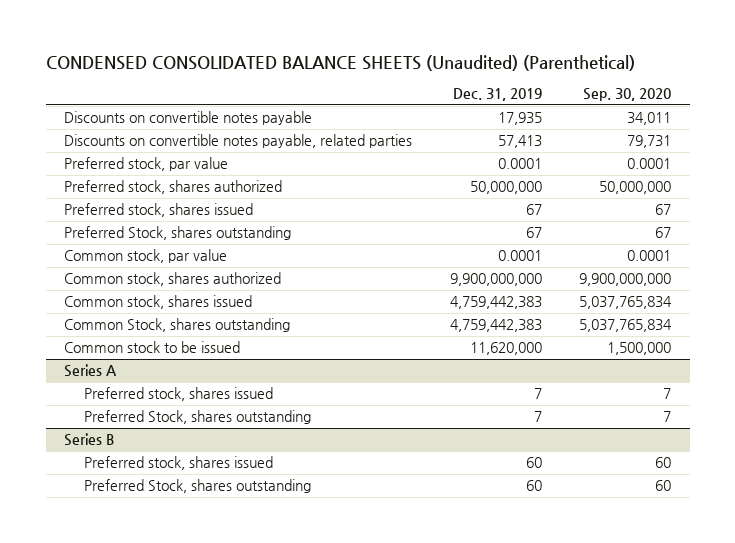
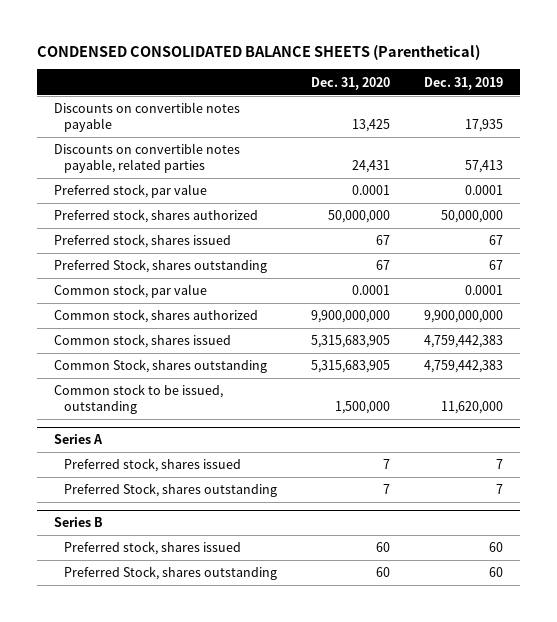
[45,54,635,71] CONDENSED CONSOLIDATED BALANCE SHEETS (Unaudited) (Parenthetical) -> [37,44,481,60] CONDENSED CONSOLIDATED BALANCE SHEETS (Parenthetical)
[582,88,671,102] Sep. 30, 2020 -> none
none -> [310,76,390,90] Dec. 31, 2020
[64,341,241,354] Common stock to be issued -> [54,384,224,415] Common stock to be issued, outstanding

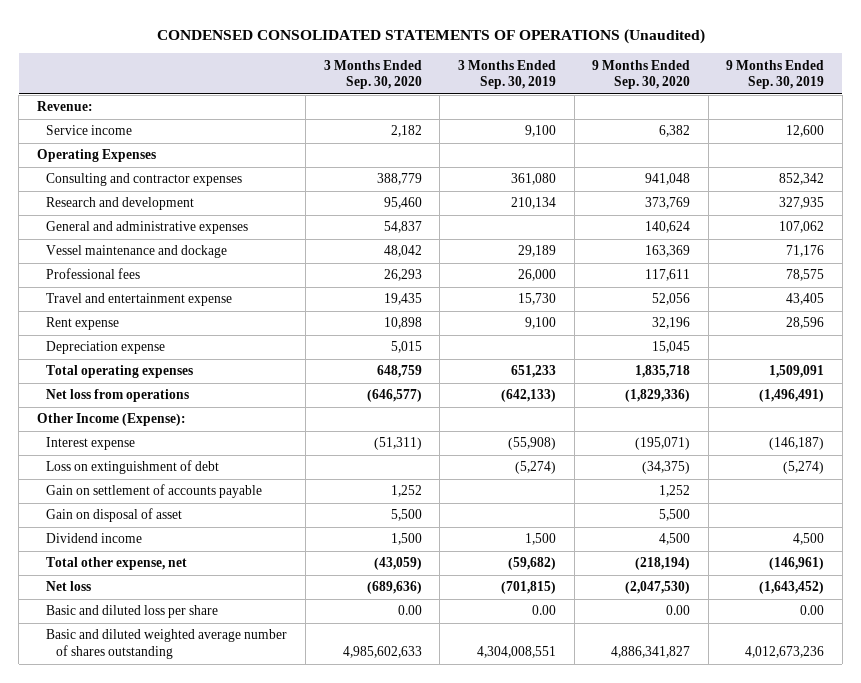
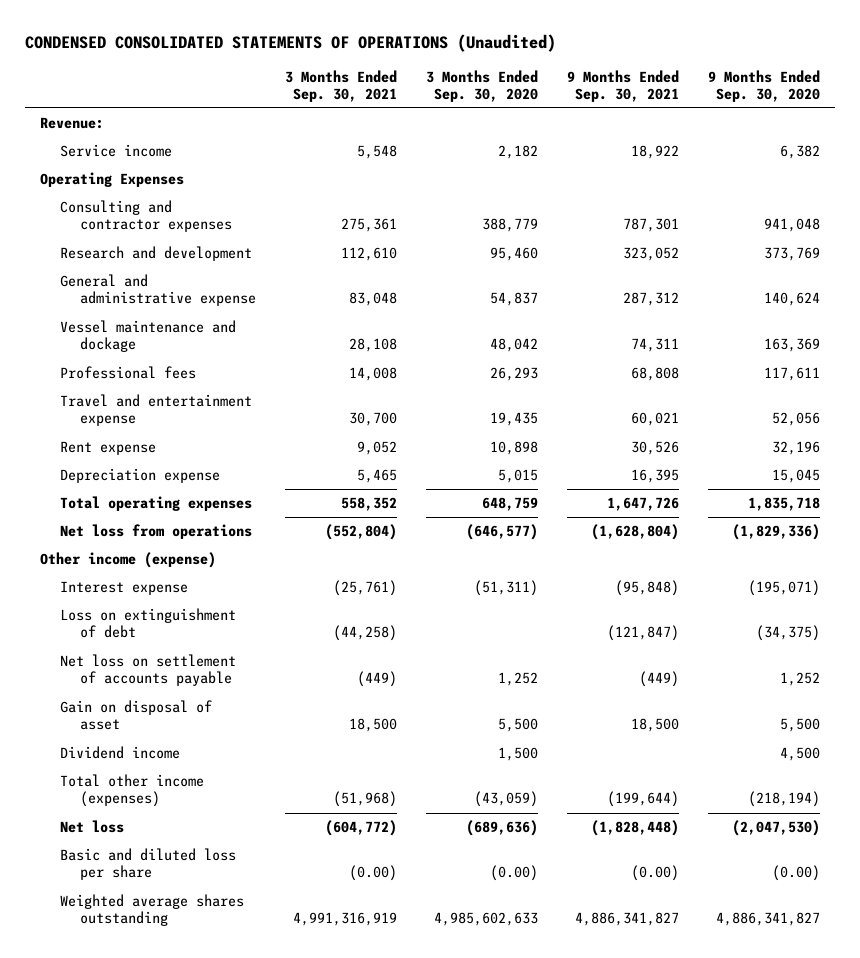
[457,59,556,90] 3 Months Ended Sep. 30, 2019 -> none
[726,59,825,90] 9 Months Ended Sep. 30, 2019 -> none
none -> [284,69,397,102] 3 Months Ended Sep. 30, 2021
none -> [567,69,680,102] 9 Months Ended Sep. 30, 2021
[46,221,249,235] General and administrative expenses -> [59,274,256,307] General and administrative expense
[36,413,186,427] Other Income (Expense): -> [39,552,216,569] Other income (expense)
[46,484,263,499] Gain on settlement of accounts payable -> [59,654,236,687] Net loss on settlement of accounts payable
[46,557,188,571] Total other expense, net -> [59,774,204,808] Total other income (expenses)
[397,605,422,616] 0.00 -> [489,865,538,882] (0.00)
[666,605,691,616] 0.00 -> [772,865,821,882] (0.00)
[46,629,288,659] Basic and diluted weighted average number of shares outstanding -> [59,894,244,927] Weighted average shares outstanding

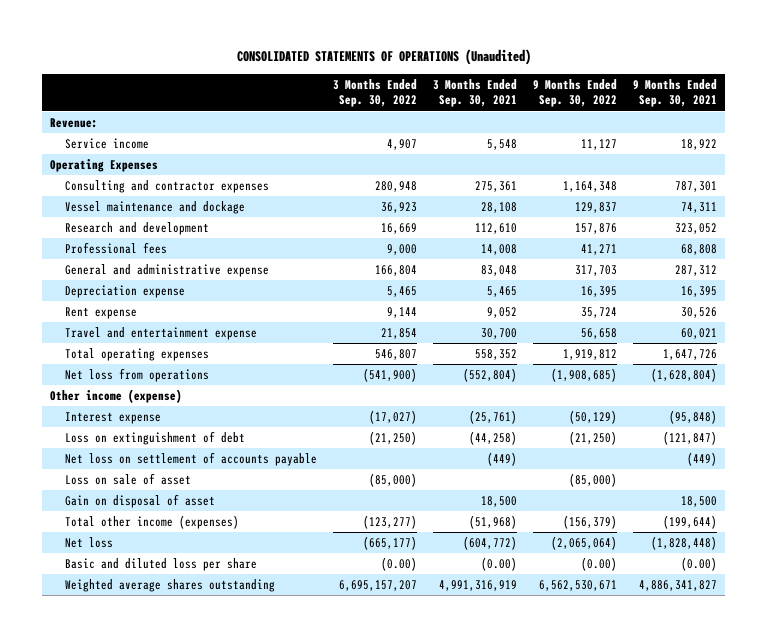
[25,33,557,52] CONDENSED CONSOLIDATED STATEMENTS OF OPERATIONS (Unaudited) -> [236,49,531,66] CONSOLIDATED STATEMENTS OF OPERATIONS (Unaudited)
[425,69,538,102] 3 Months Ended Sep. 30, 2020 -> none
[708,69,821,102] 9 Months Ended Sep. 30, 2020 -> none
none -> [333,78,418,108] 3 Months Ended Sep. 30, 2022
none -> [533,78,618,108] 9 Months Ended Sep. 30, 2022
[59,246,252,262] Research and development -> [65,221,210,235] Research and development
[59,274,256,307] General and administrative expense -> [65,263,270,277] General and administrative expense
[59,441,156,456] Rent expense -> [65,306,138,319] Rent expense
[59,394,252,427] Travel and entertainment expense -> [65,326,258,340] Travel and entertainment expense
none -> [65,472,192,485] Loss on sale of asset
[59,746,180,760] Dividend income -> none

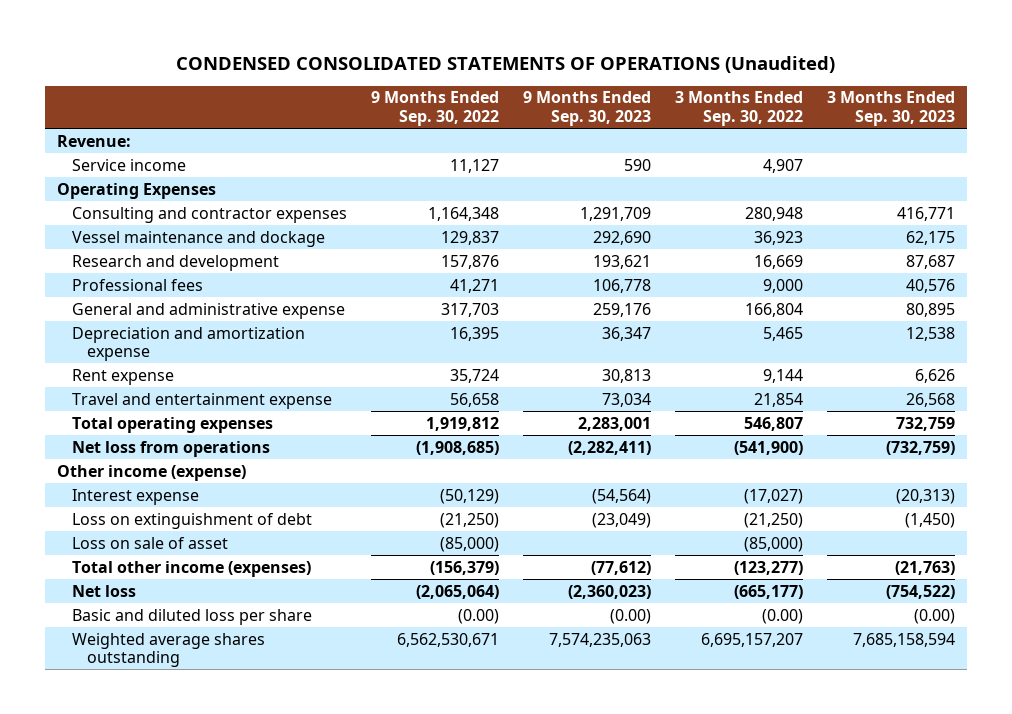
[236,49,531,66] CONSOLIDATED STATEMENTS OF OPERATIONS (Unaudited) -> [176,55,836,73] CONDENSED CONSOLIDATED STATEMENTS OF OPERATIONS (Unaudited)
[433,78,518,108] 3 Months Ended Sep. 30, 2021 -> none
[633,78,718,108] 9 Months Ended Sep. 30, 2021 -> none
none -> [523,91,652,126] 9 Months Ended Sep. 30, 2023
none -> [826,91,955,126] 3 Months Ended Sep. 30, 2023
[65,284,186,298] Depreciation expense -> [72,326,306,362] Depreciation and amortization expense
[65,451,318,466] Net loss on settlement of accounts payable -> none
[65,493,216,508] Gain on disposal of asset -> none

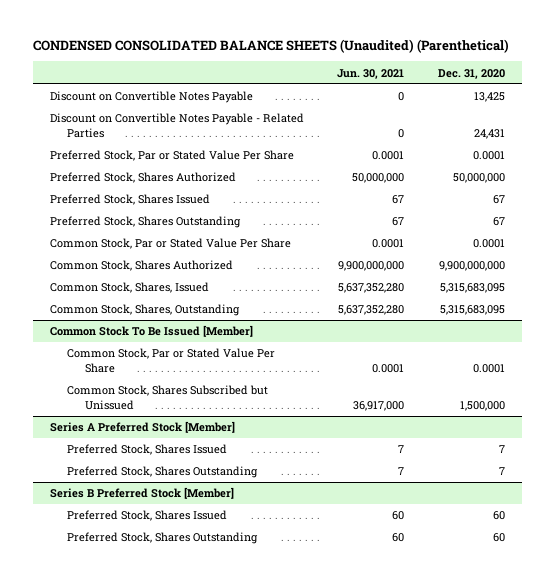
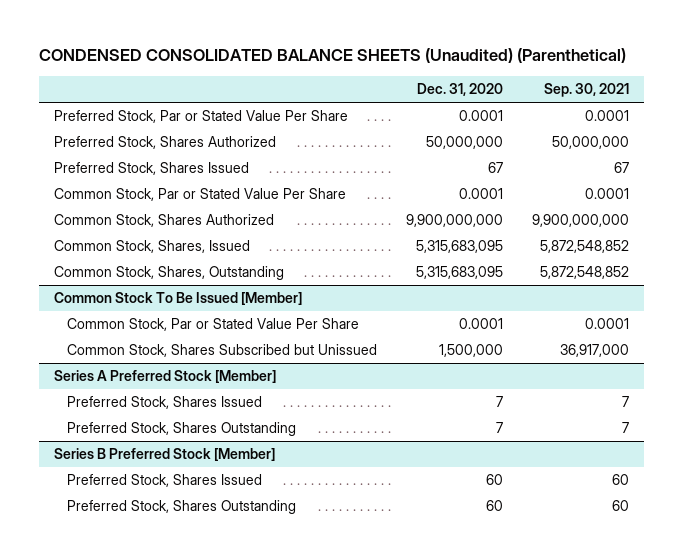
[337,68,405,79] Jun. 30, 2021 -> none
none -> [544,82,630,97] Sep. 30, 2021
[49,91,253,104] Discount on Convertible Notes Payable -> none
[49,113,304,138] Discount on Convertible Notes Payable - Related Parties -> none
[49,216,241,229] Preferred Stock, Shares Outstanding -> none

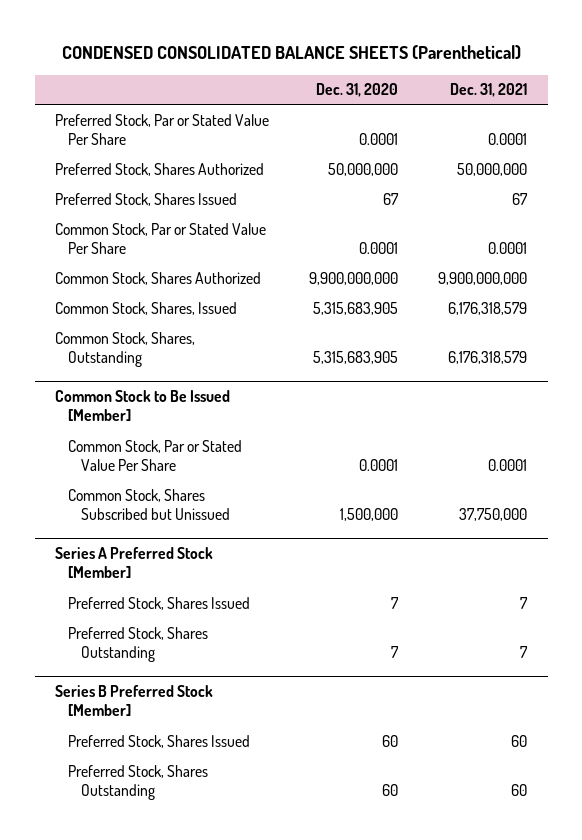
[39,48,627,64] CONDENSED CONSOLIDATED BALANCE SHEETS (Unaudited) (Parenthetical) -> [62,44,522,60] CONDENSED CONSOLIDATED BALANCE SHEETS (Parenthetical)
[544,82,630,97] Sep. 30, 2021 -> none
none -> [450,83,528,98] Dec. 31, 2021
[416,240,504,254] 5,315,683,095 -> [313,301,399,315] 5,315,683,905
[416,266,504,280] 5,315,683,095 -> [313,350,399,364] 5,315,683,905
[53,292,302,306] Common Stock To Be Issued [Member] -> [54,390,230,422] Common Stock to Be Issued [Member]

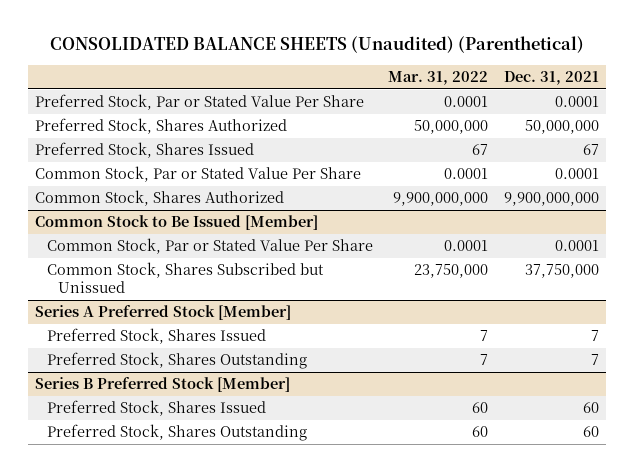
[62,44,522,60] CONDENSED CONSOLIDATED BALANCE SHEETS (Parenthetical) -> [50,36,585,54] CONSOLIDATED BALANCE SHEETS (Unaudited) (Parenthetical)
[316,83,399,98] Dec. 31, 2020 -> none
none -> [388,70,489,85] Mar. 31, 2022
[54,301,237,315] Common Stock, Shares, Issued -> none
[54,331,195,367] Common Stock, Shares, Outstanding -> none

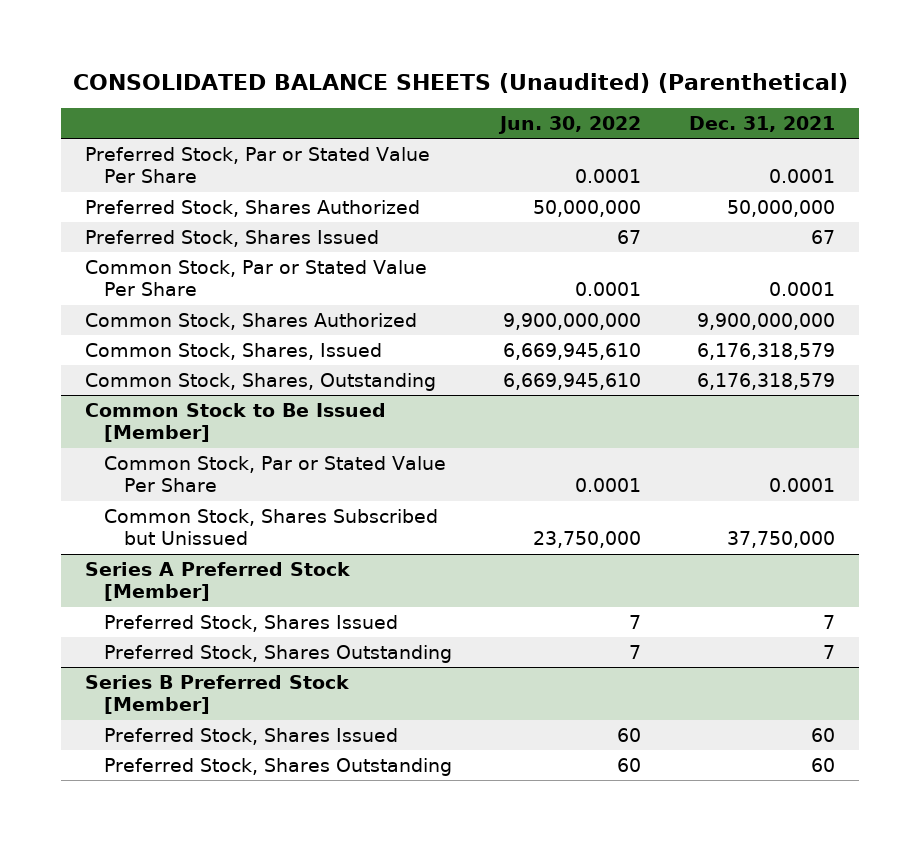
[388,70,489,85] Mar. 31, 2022 -> none
none -> [498,116,642,135] Jun. 30, 2022
none -> [84,342,382,360] Common Stock, Shares, Issued
none -> [84,372,436,391] Common Stock, Shares, Outstanding

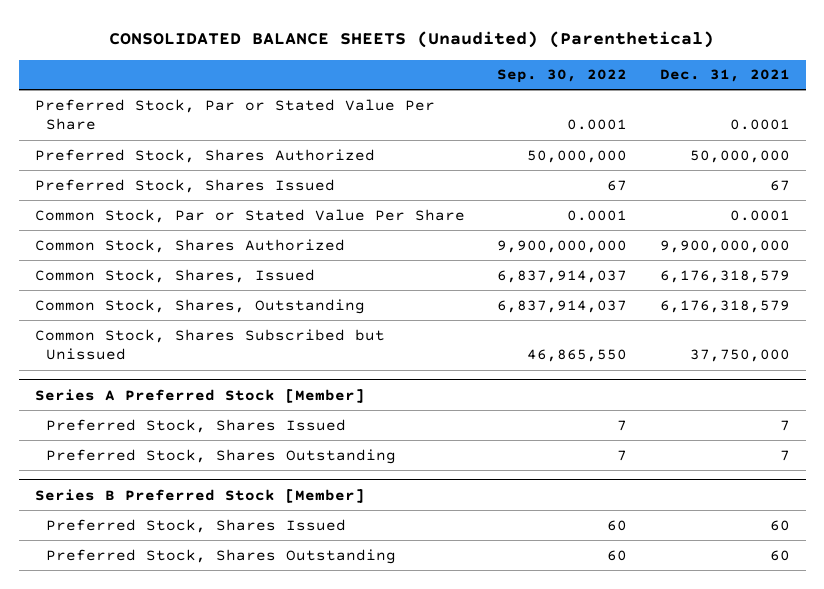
[498,116,642,135] Jun. 30, 2022 -> none
none -> [497,69,628,84] Sep. 30, 2022
[84,402,386,443] Common Stock to Be Issued [Member] -> none
[104,455,447,493] Common Stock, Par or Stated Value Per Share -> none

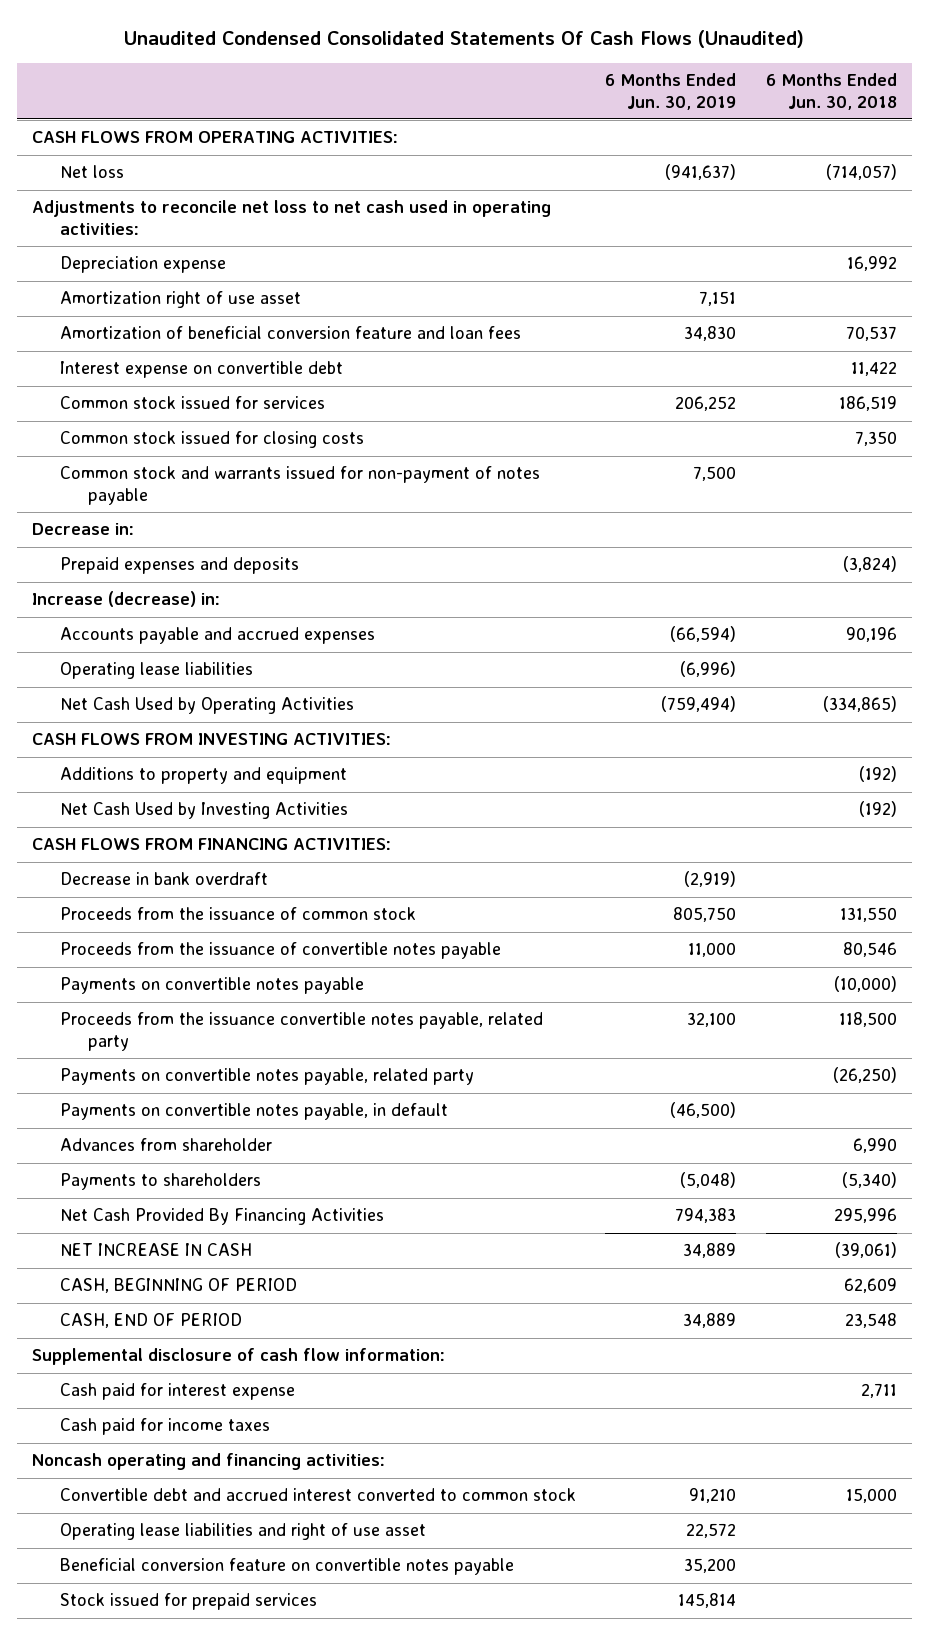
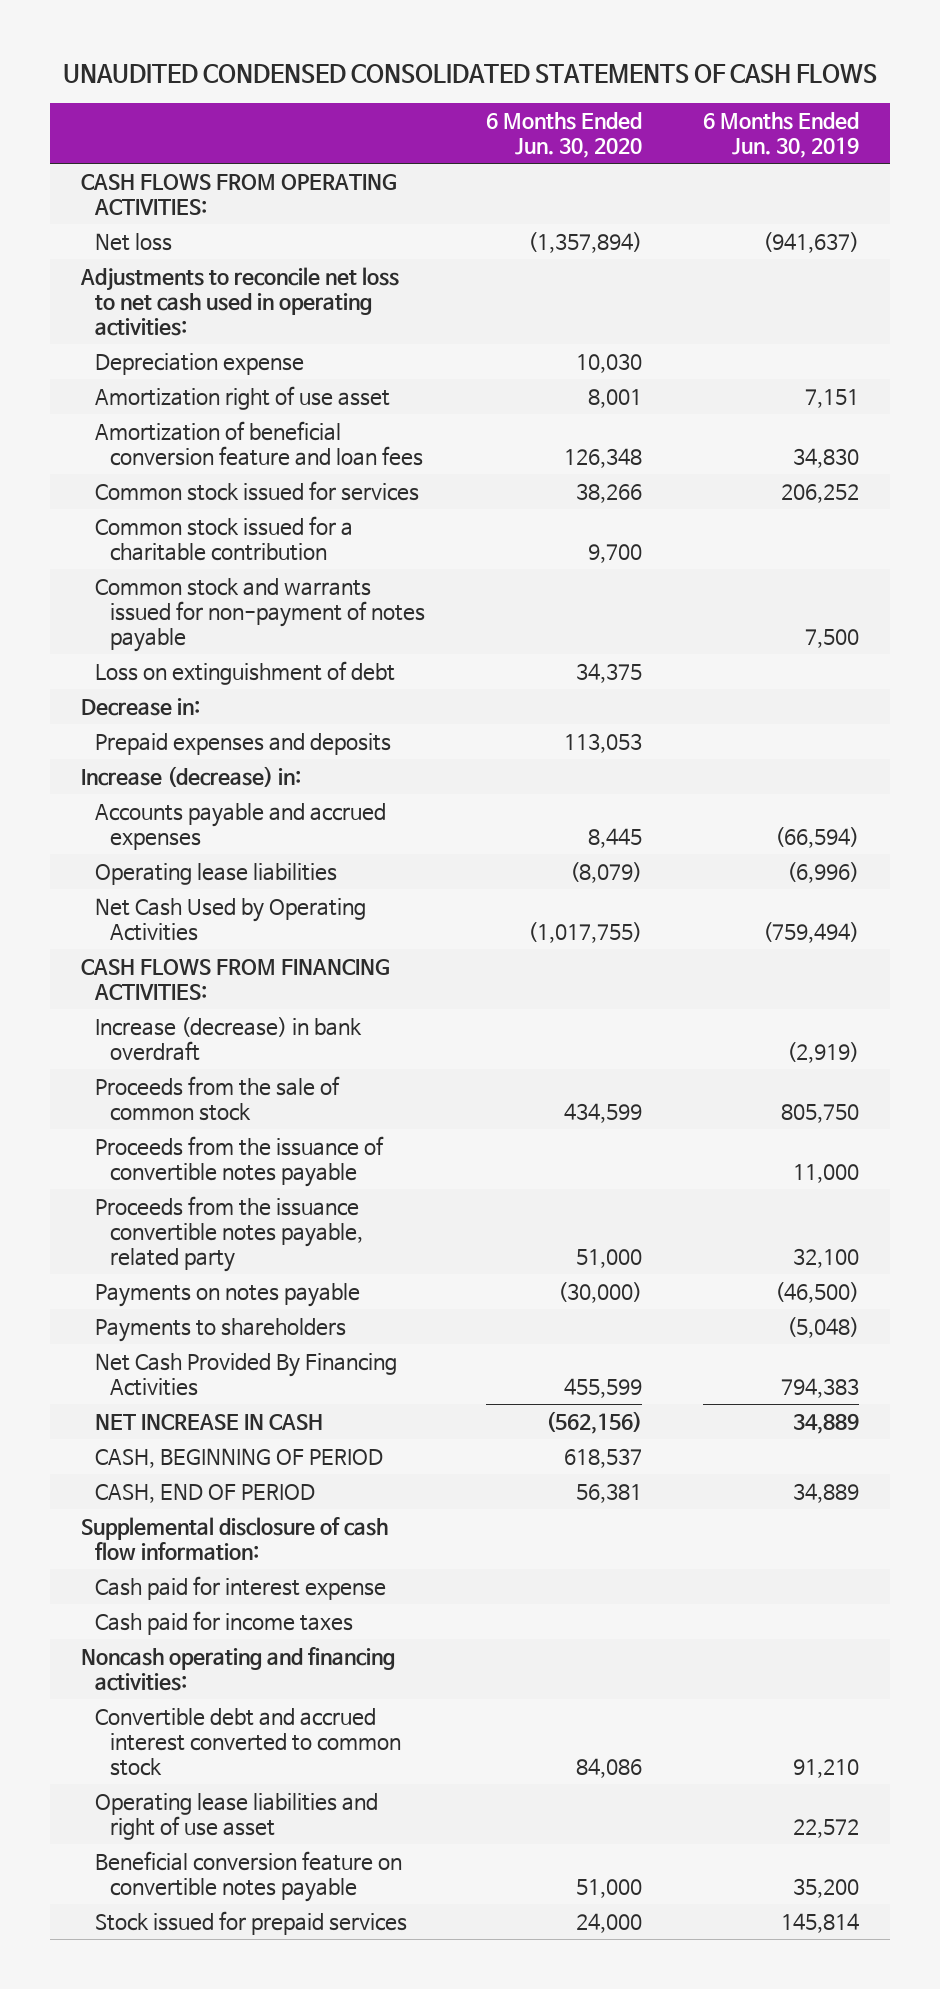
[124,29,805,48] Unaudited Condensed Consolidated Statements Of Cash Flows (Unaudited) -> [63,64,878,84] UNAUDITED CONDENSED CONSOLIDATED STATEMENTS OF CASH FLOWS
[765,73,897,110] 6 Months Ended Jun. 30, 2018 -> none
none -> [486,111,643,158] 6 Months Ended Jun. 30, 2020
[59,361,343,379] Interest expense on convertible debt -> none
[59,431,364,449] Common stock issued for closing costs -> none
none -> [95,516,354,562] Common stock issued for a charitable contribution
none -> [95,661,396,686] Loss on extinguishment of debt
[31,733,391,746] CASH FLOWS FROM INVESTING ACTIVITIES: -> none
[59,767,347,785] Additions to property and equipment -> none
[59,802,348,820] Net Cash Used by Investing Activities -> none
[59,872,268,886] Decrease in bank overdraft -> [95,1017,363,1062] Increase (decrease) in bank overdraft
[59,907,416,921] Proceeds from the issuance of common stock -> [95,1076,341,1122] Proceeds from the sale of common stock
[59,977,364,995] Payments on convertible notes payable -> none
[59,1068,474,1086] Payments on convertible notes payable, related party -> none
[59,1138,272,1152] Advances from shareholder -> none
[59,1103,448,1121] Payments on convertible notes payable, in default -> [95,1283,361,1308] Payments on notes payable

